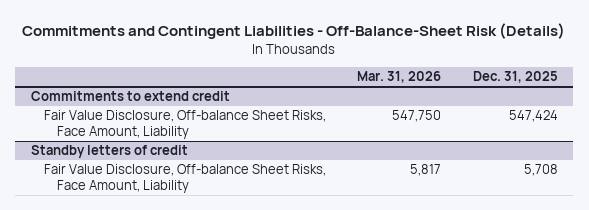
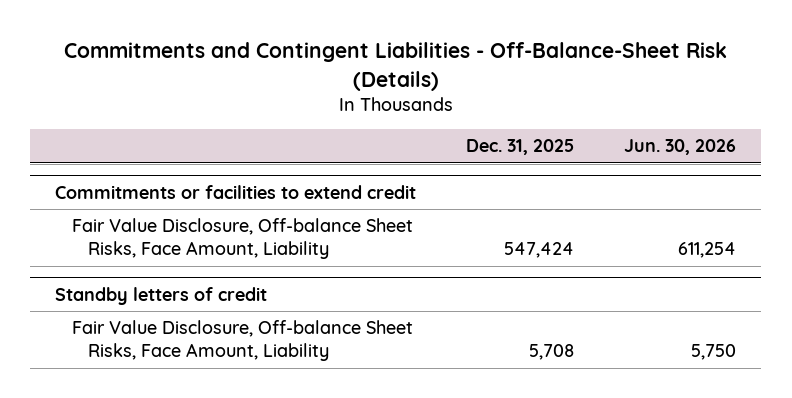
[357,71,442,84] Mar. 31, 2026 -> none
none -> [624,139,737,156] Jun. 30, 2026
[30,91,230,102] Commitments to extend credit -> [55,184,417,199] Commitments or facilities to extend credit

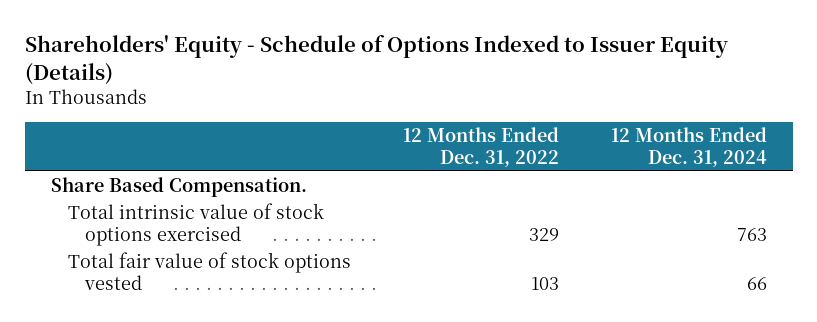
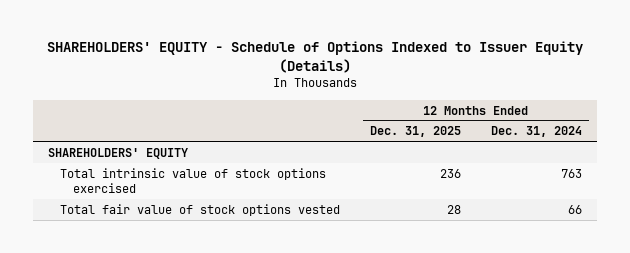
[24,35,728,86] Shareholders' Equity - Schedule of Options Indexed to Issuer Equity (Details) -> [46,41,583,73] SHAREHOLDERS' EQUITY - Schedule of Options Indexed to Issuer Equity (Details)
[402,126,559,167] 12 Months Ended Dec. 31, 2022 -> none
none -> [370,126,462,138] Dec. 31, 2025
[50,176,307,197] Share Based Compensation. -> [47,147,188,159] SHAREHOLDERS' EQUITY

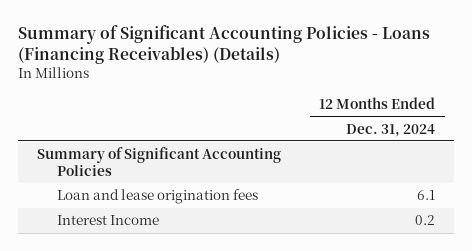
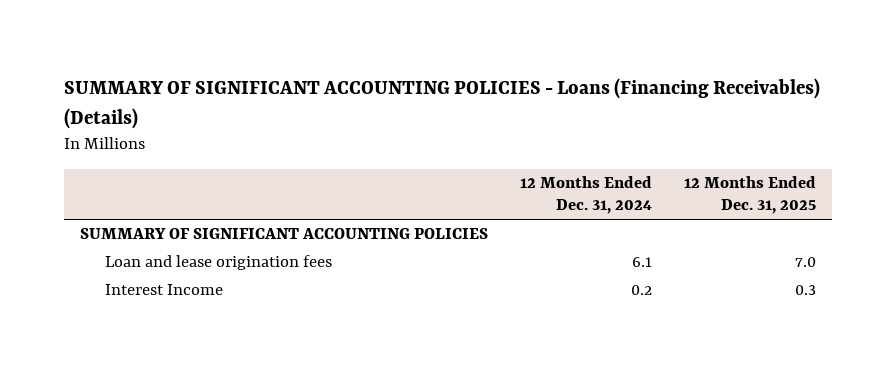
[17,24,430,64] Summary of Significant Accounting Policies - Loans (Financing Receivables) (Details) -> [64,78,821,129] SUMMARY OF SIGNIFICANT ACCOUNTING POLICIES - Loans (Financing Receivables) (Details)
none -> [684,175,817,215] 12 Months Ended Dec. 31, 2025
[36,147,281,176] Summary of Significant Accounting Policies -> [80,228,489,240] SUMMARY OF SIGNIFICANT ACCOUNTING POLICIES

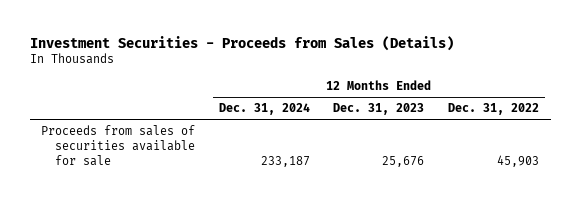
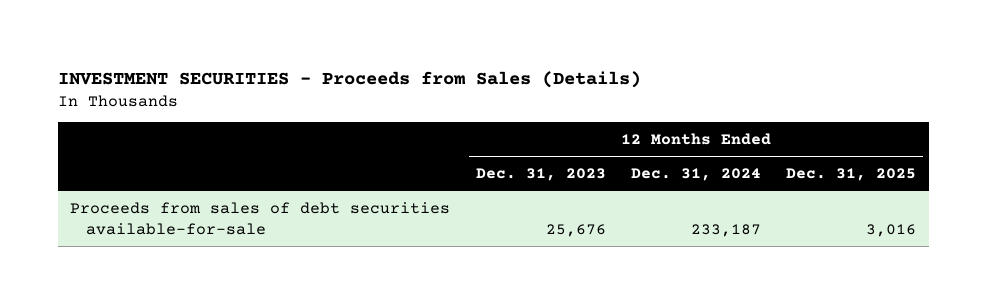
[29,35,454,51] Investment Securities - Proceeds from Sales (Details) -> [57,70,641,88] INVESTMENT SECURITIES - Proceeds from Sales (Details)
[447,103,539,116] Dec. 31, 2022 -> none
none -> [786,168,917,182] Dec. 31, 2025
[41,125,196,167] Proceeds from sales of securities available for sale -> [70,201,451,235] Proceeds from sales of debt securities available-for-sale

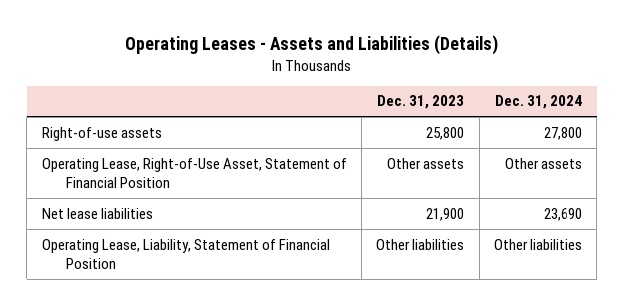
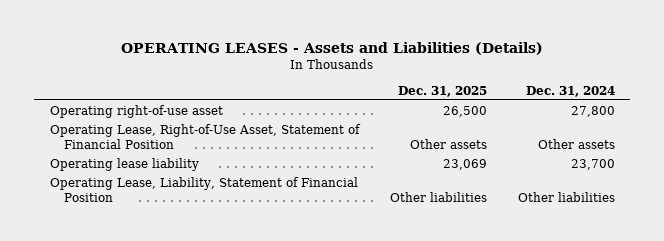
[124,35,498,56] Operating Leases - Assets and Liabilities (Details) -> [121,41,544,55] OPERATING LEASES - Assets and Liabilities (Details)
[377,95,465,110] Dec. 31, 2023 -> none
none -> [397,85,487,97] Dec. 31, 2025
[41,126,162,141] Right-of-use assets -> [49,104,223,118] Operating right-of-use asset
[41,207,153,219] Net lease liabilities -> [49,157,199,171] Operating lease liability
[543,207,582,221] 23,690 -> [570,158,615,170] 23,700

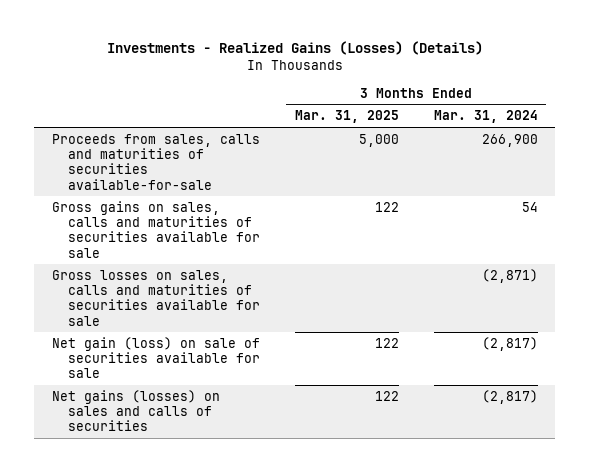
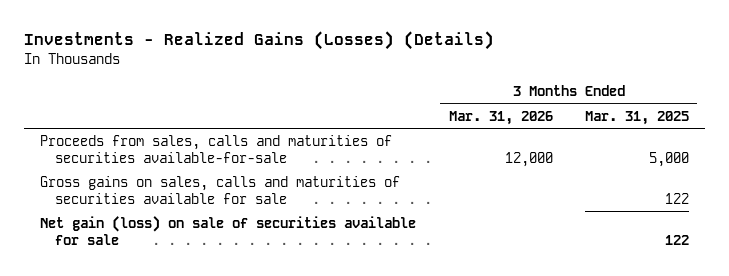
[433,110,538,124] Mar. 31, 2024 -> none
none -> [448,110,553,125] Mar. 31, 2026
[51,269,260,326] Gross losses on sales, calls and maturities of securities available for sale -> none
[51,389,220,432] Net gains (losses) on sales and calls of securities -> none

